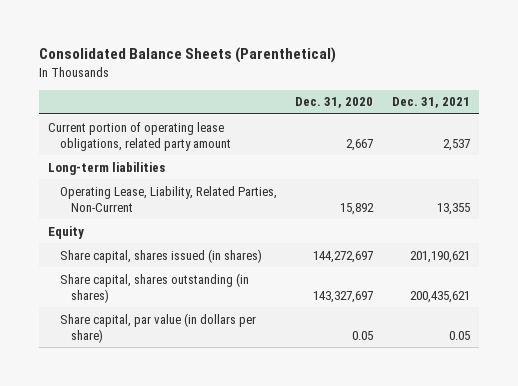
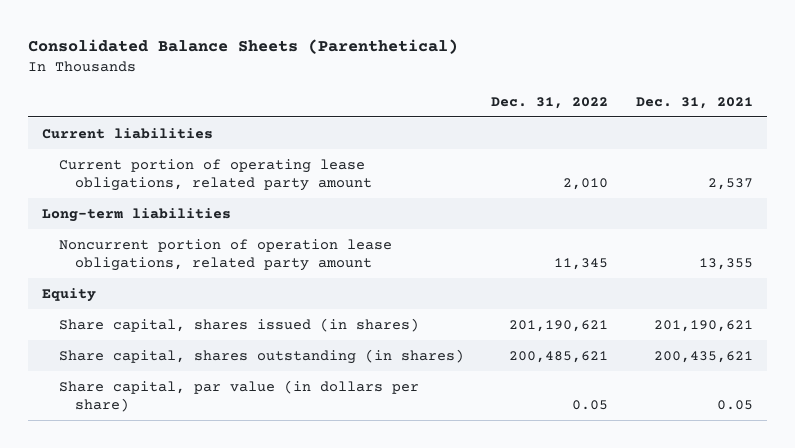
[295,97,374,109] Dec. 31, 2020 -> none
none -> [491,96,609,109] Dec. 31, 2022
none -> [41,127,213,139] Current liabilities
[59,185,277,212] Operating Lease, Liability, Related Parties, Non-Current -> [58,238,392,272] Noncurrent portion of operation lease obligations, related party amount

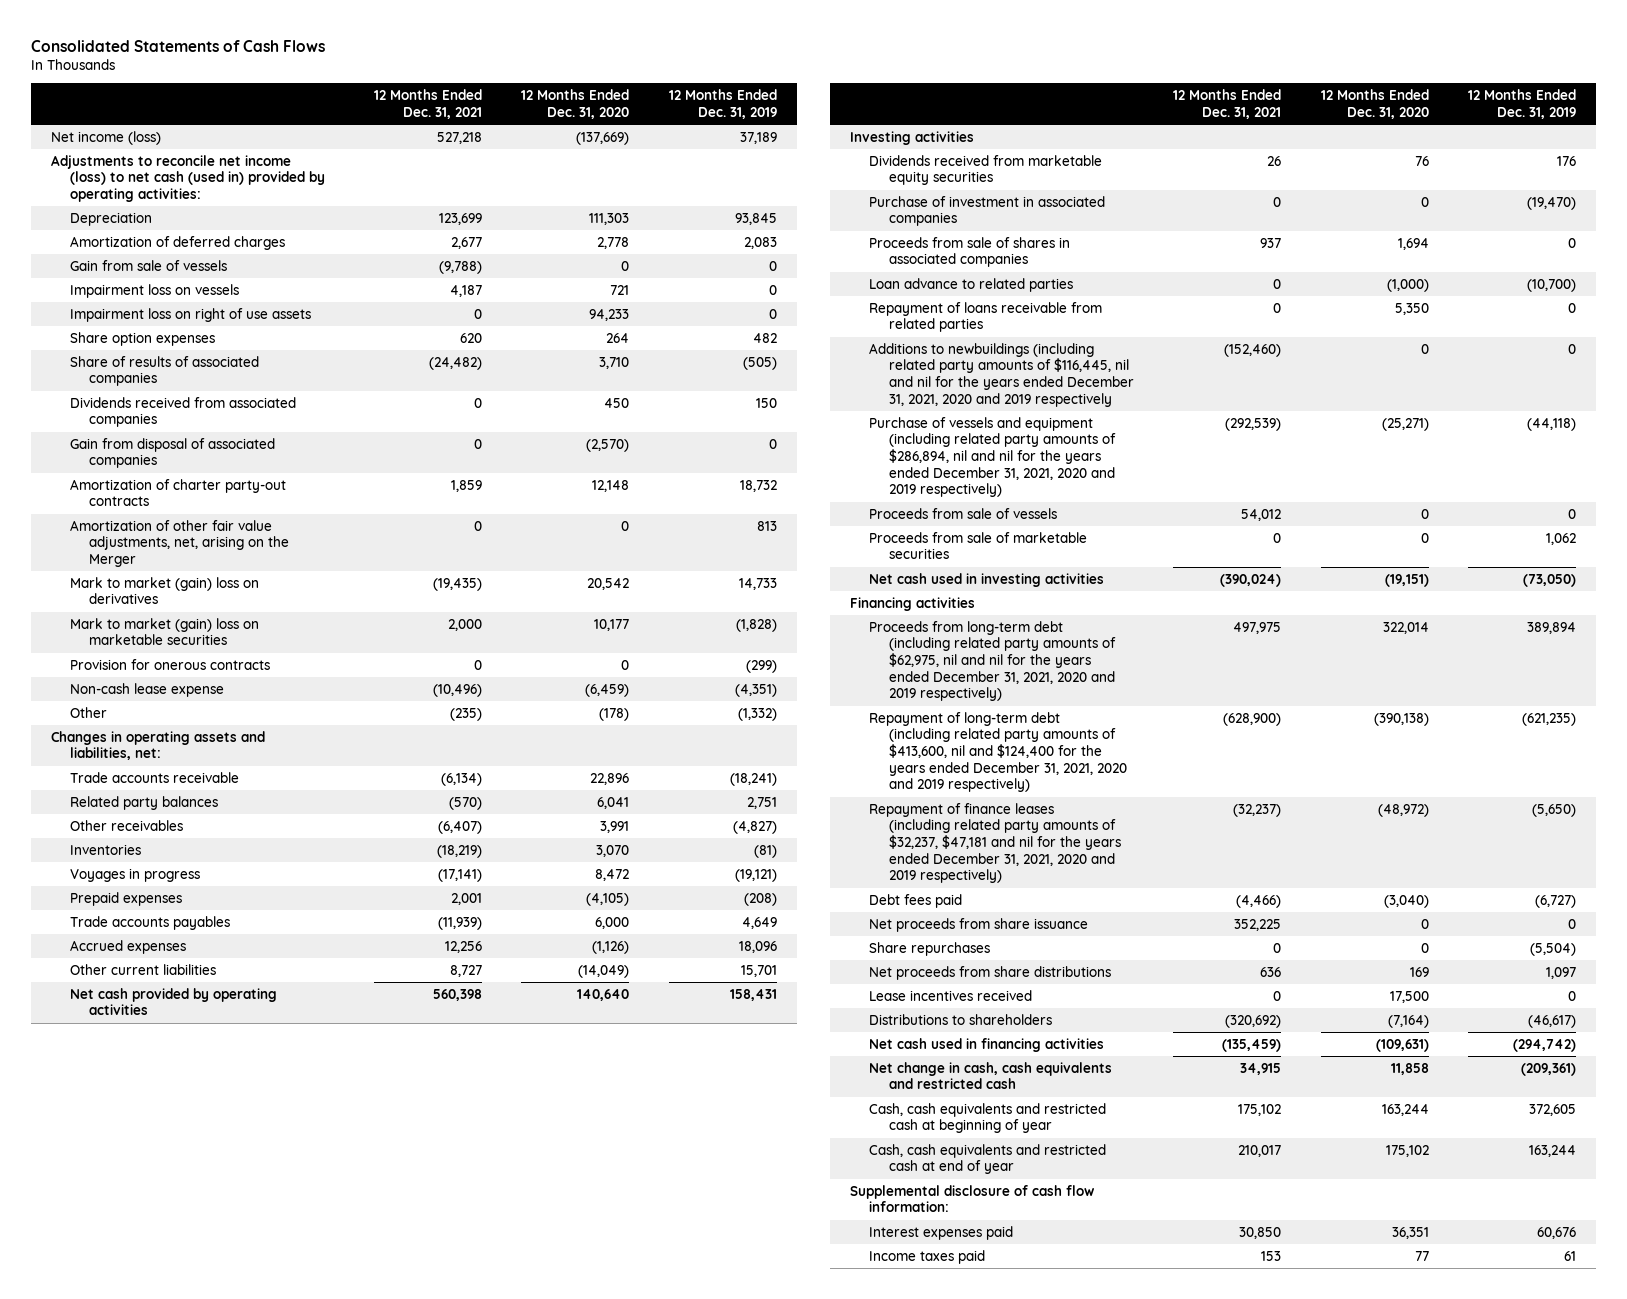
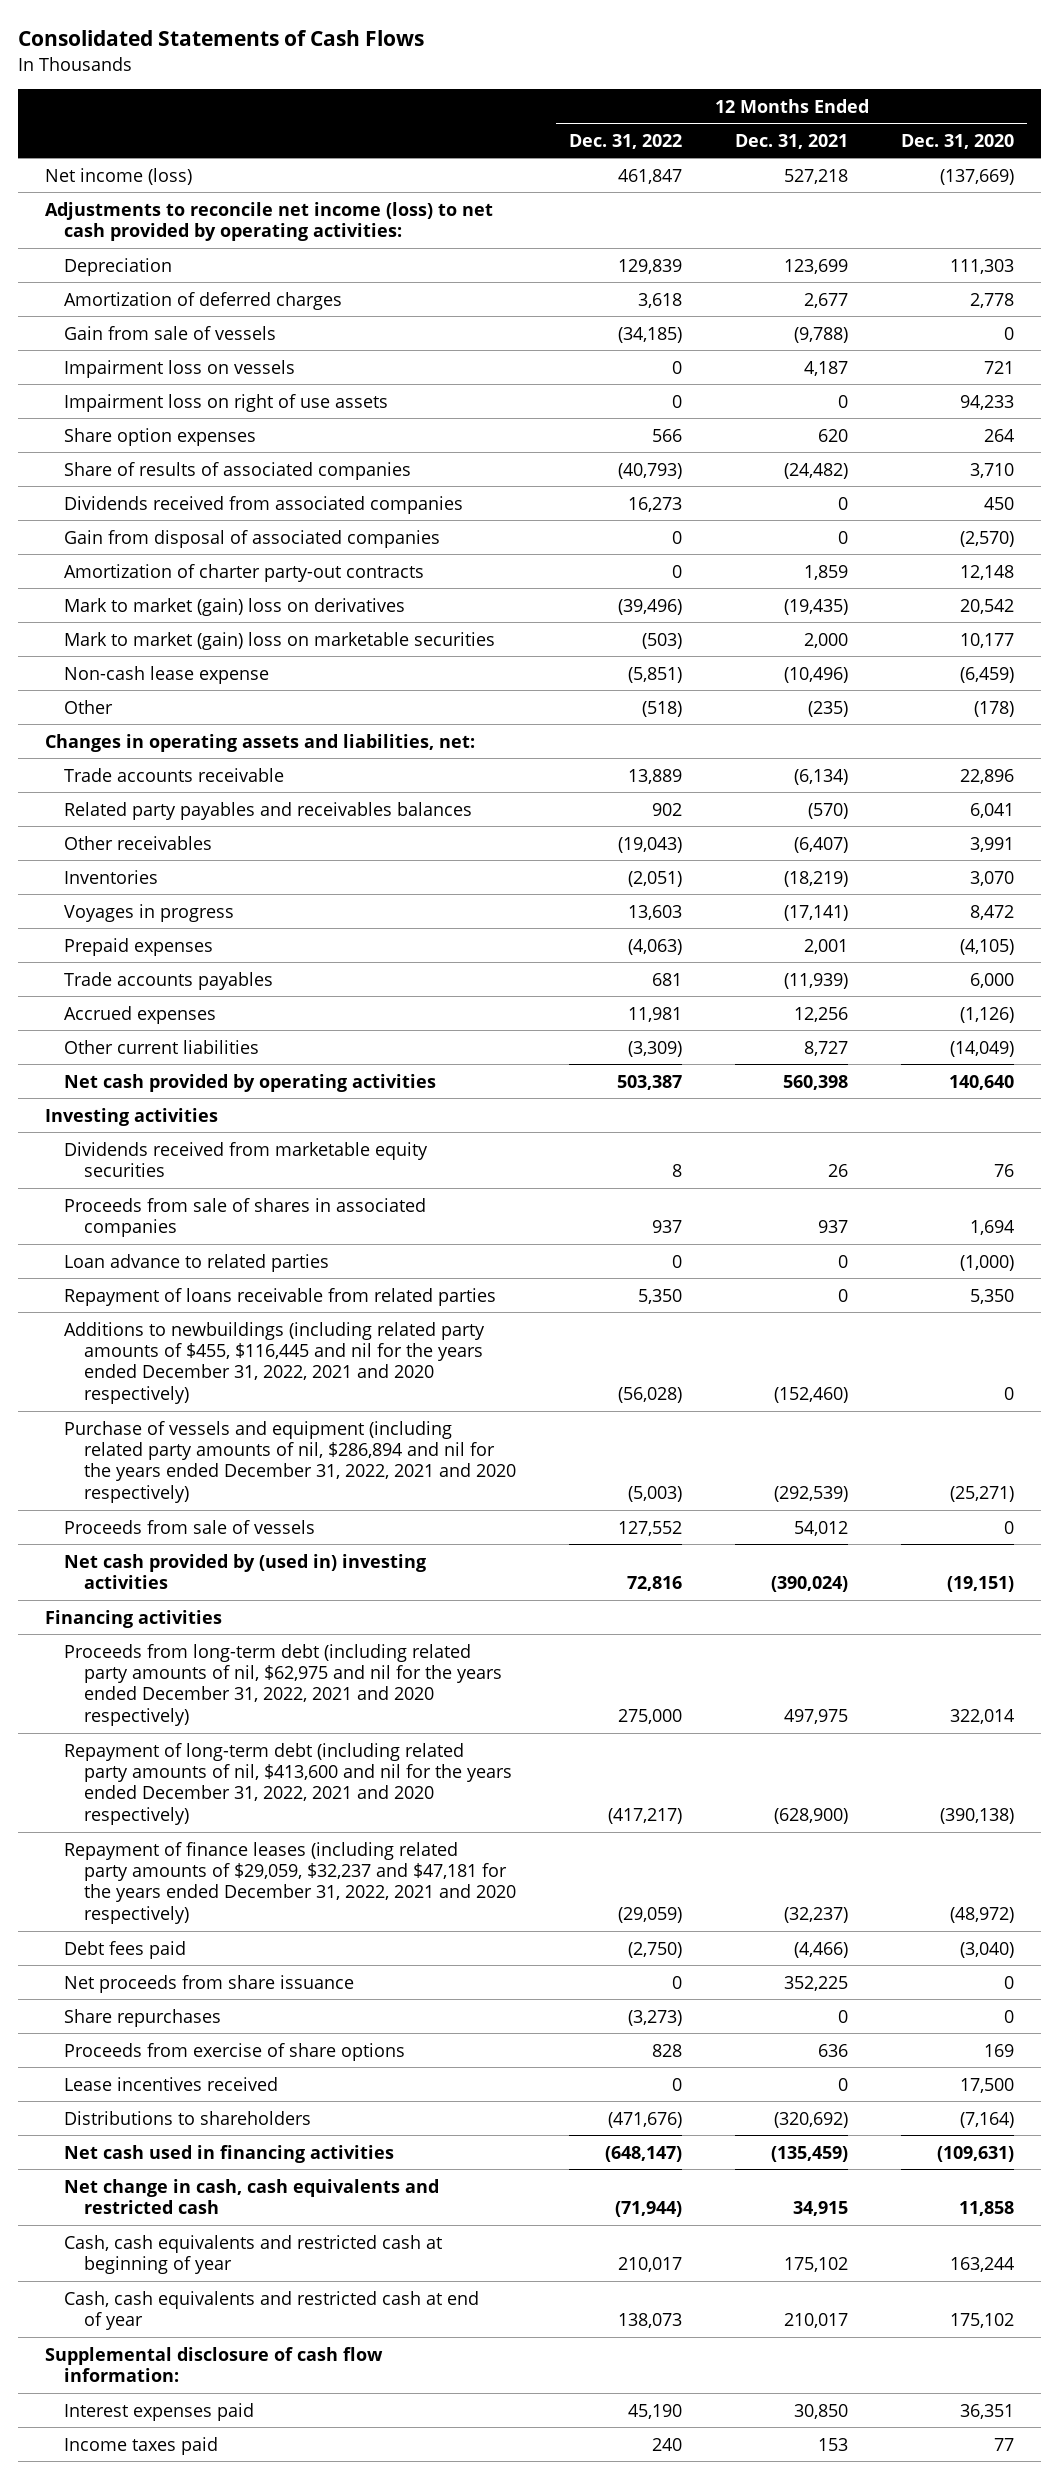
[669,89,778,119] 12 Months Ended Dec. 31, 2019 -> none
none -> [569,133,683,149] Dec. 31, 2022
[50,154,326,203] Adjustments to reconcile net income (loss) to net cash (used in) provided by operating activities: -> [44,201,493,242] Adjustments to reconcile net income (loss) to net cash provided by operating activities:
[70,519,290,568] Amortization of other fair value adjustments, net, arising on the Merger -> none
[70,658,271,670] Provision for onerous contracts -> none
[70,795,219,810] Related party balances -> [64,801,473,820] Related party payables and receivables balances
[869,195,1106,227] Purchase of investment in associated companies -> none
[869,342,1134,407] Additions to newbuildings (including related party amounts of $116,445, nil and nil for the years ended December 31, 2021, 2020 and 2019 respectively -> [64,1321,486,1404] Additions to newbuildings (including related party amounts of $455, $116,445 and nil for the years ended December 31, 2022, 2021 and 2020 respectively)
[869,416,1116,498] Purchase of vessels and equipment (including related party amounts of $286,894, nil and nil for the years ended December 31, 2021, 2020 and 2019 respectively) -> [64,1420,517,1503] Purchase of vessels and equipment (including related party amounts of nil, $286,894 and nil for the years ended December 31, 2022, 2021 and 2020 respectively)
[869,531,1088,560] Proceeds from sale of marketable securities -> none
[869,572,1105,587] Net cash used in investing activities -> [64,1553,427,1590] Net cash provided by (used in) investing activities
[869,620,1116,702] Proceeds from long-term debt (including related party amounts of $62,975, nil and nil for the years ended December 31, 2021, 2020 and 2019 respectively) -> [64,1643,503,1726] Proceeds from long-term debt (including related party amounts of nil, $62,975 and nil for the years ended December 31, 2022, 2021 and 2020 respectively)
[869,711,1127,793] Repayment of long-term debt (including related party amounts of $413,600, nil and $124,400 for the years ended December 31, 2021, 2020 and 2019 respectively) -> [64,1742,513,1825] Repayment of long-term debt (including related party amounts of nil, $413,600 and nil for the years ended December 31, 2022, 2021 and 2020 respectively)
[869,802,1121,884] Repayment of finance leases (including related party amounts of $32,237, $47,181 and nil for the years ended December 31, 2021, 2020 and 2019 respectively) -> [64,1841,517,1924] Repayment of finance leases (including related party amounts of $29,059, $32,237 and $47,181 for the years ended December 31, 2022, 2021 and 2020 respectively)
[869,965,1112,980] Net proceeds from share distributions -> [64,2042,406,2061] Proceeds from exercise of share options

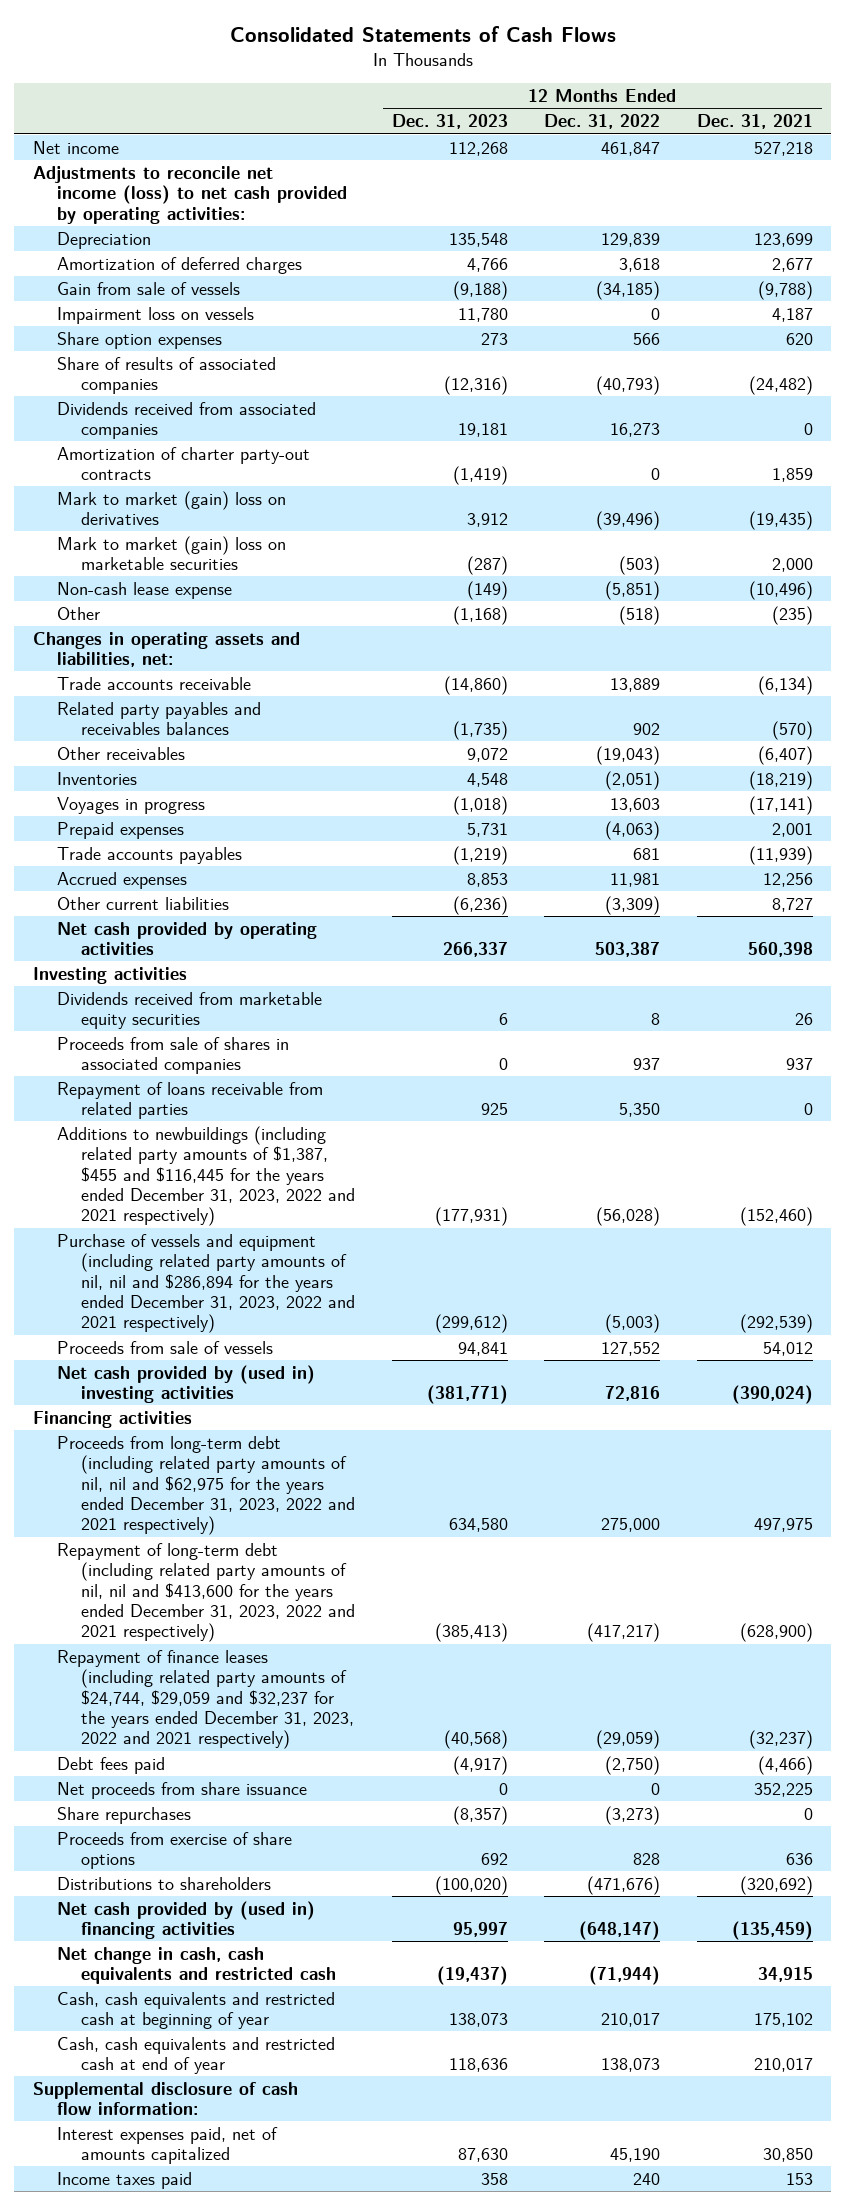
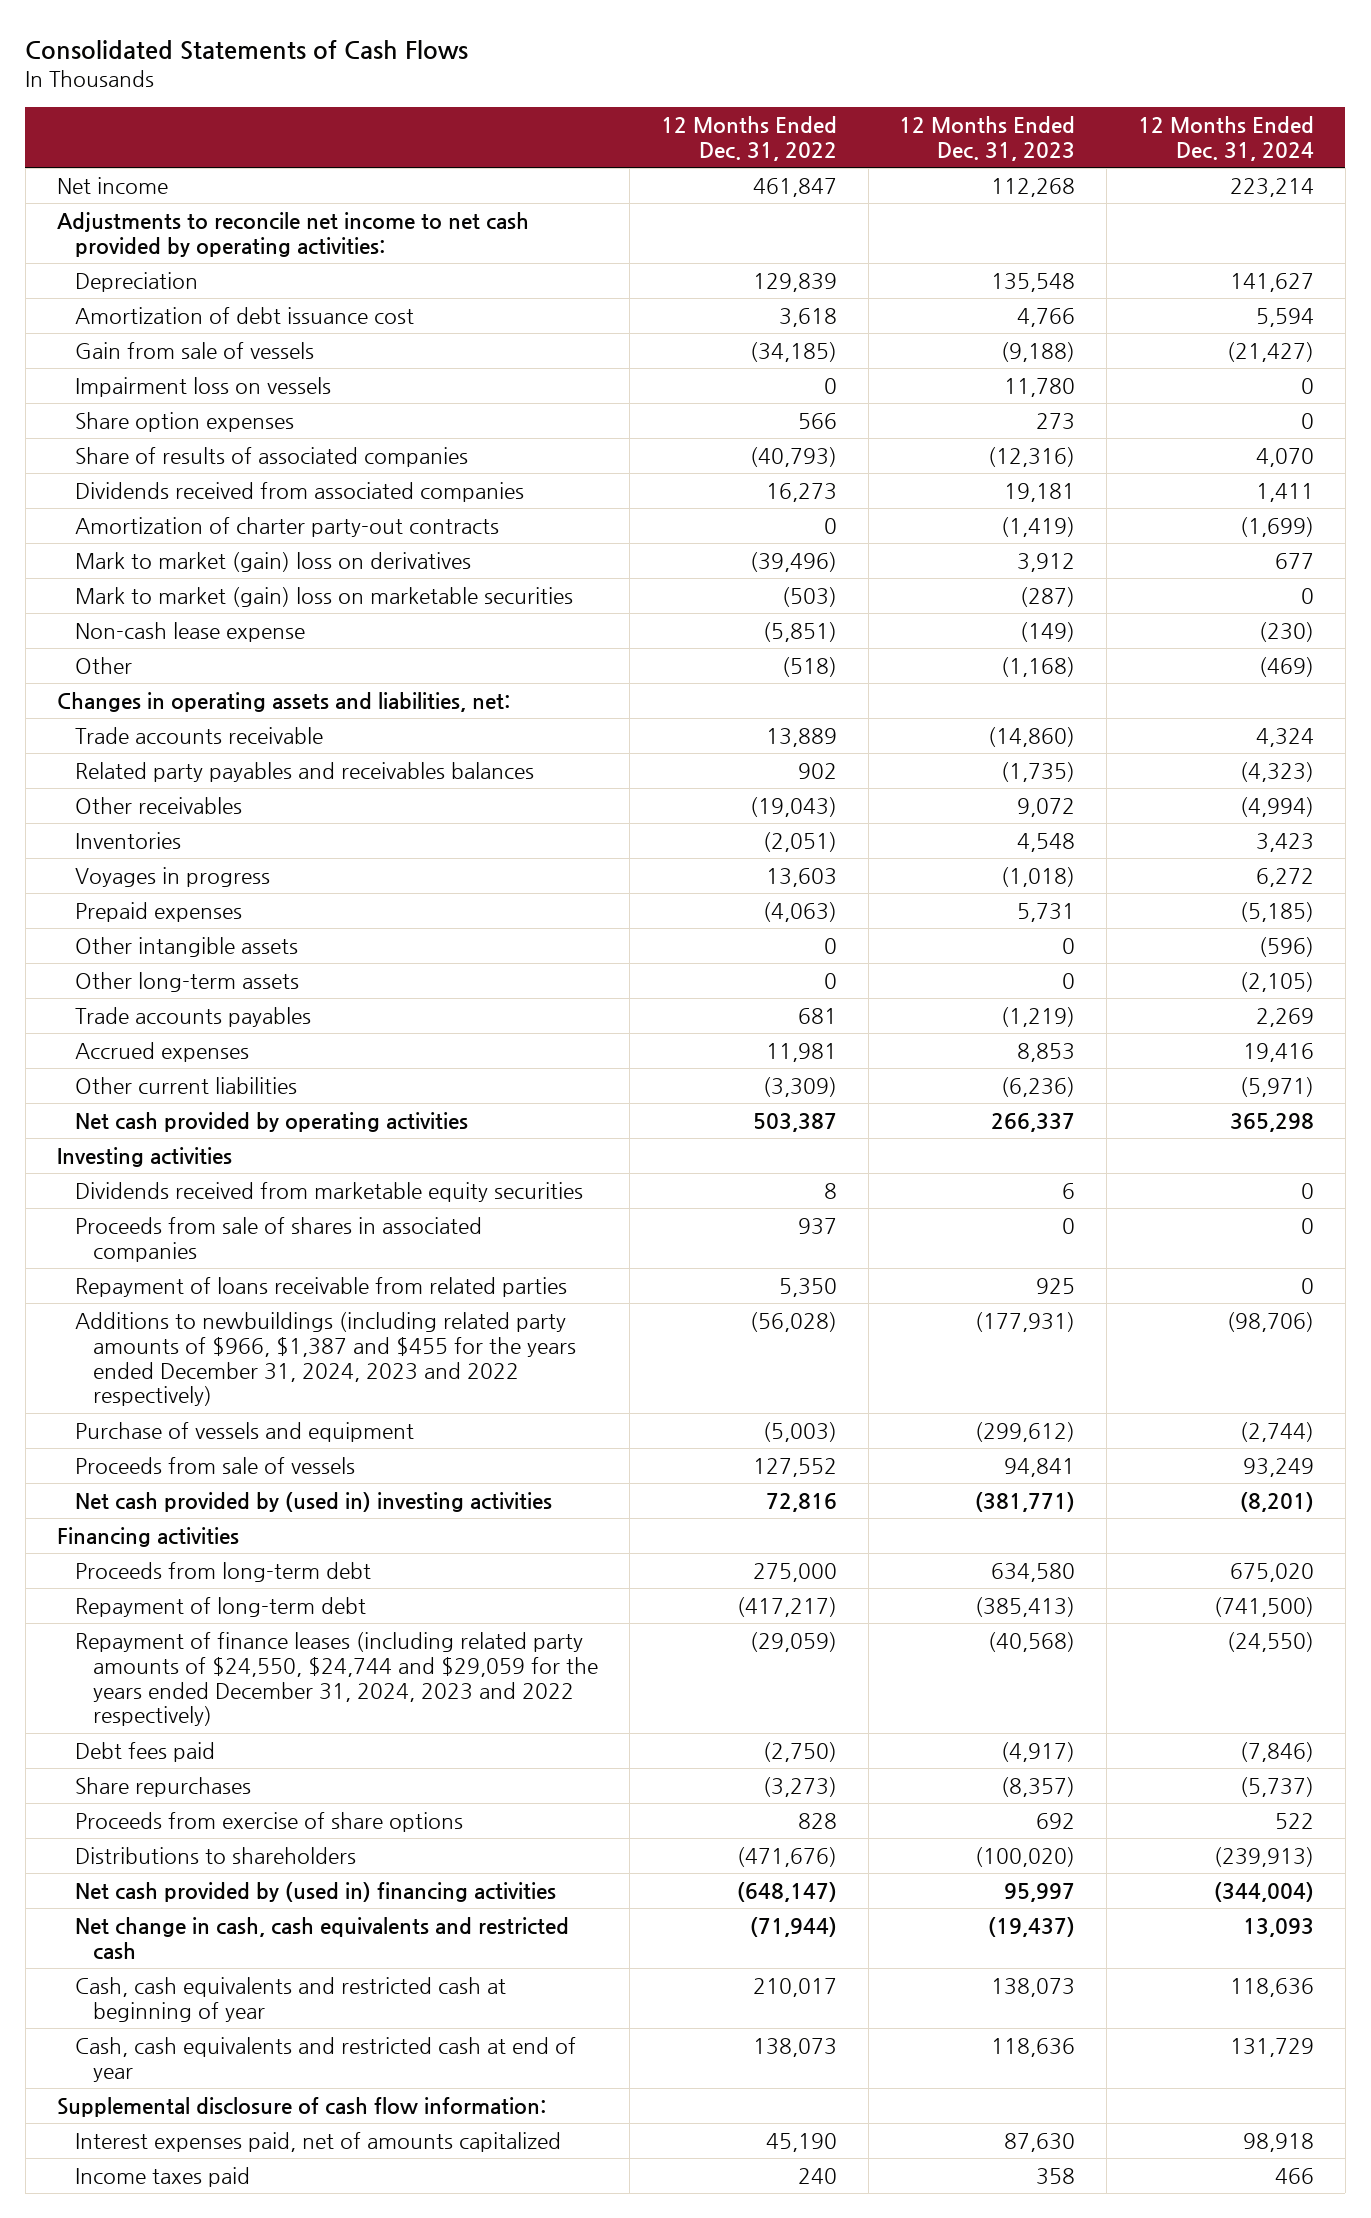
[696,114,813,130] Dec. 31, 2021 -> none
none -> [1137,116,1314,161] 12 Months Ended Dec. 31, 2024
[32,165,347,224] Adjustments to reconcile net income (loss) to net cash provided by operating activities: -> [56,212,529,257] Adjustments to reconcile net income to net cash provided by operating activities:
[56,256,302,274] Amortization of deferred charges -> [75,307,415,325] Amortization of debt issuance cost
none -> [75,937,299,958] Other intangible assets
none -> [75,972,300,993] Other long-term assets
[56,1125,356,1227] Additions to newbuildings (including related party amounts of $1,387, $455 and $116,445 for the years ended December 31, 2023, 2022 and 2021 respectively) -> [75,1312,577,1407] Additions to newbuildings (including related party amounts of $966, $1,387 and $455 for the years ended December 31, 2024, 2023 and 2022 respectively)
[56,1233,356,1334] Purchase of vessels and equipment (including related party amounts of nil, nil and $286,894 for the years ended December 31, 2023, 2022 and 2021 respectively) -> [75,1422,415,1443] Purchase of vessels and equipment
[56,1435,356,1536] Proceeds from long-term debt (including related party amounts of nil, nil and $62,975 for the years ended December 31, 2023, 2022 and 2021 respectively) -> [75,1562,372,1583] Proceeds from long-term debt
[56,1542,356,1643] Repayment of long-term debt (including related party amounts of nil, nil and $413,600 for the years ended December 31, 2023, 2022 and 2021 respectively) -> [75,1597,367,1618] Repayment of long-term debt
[56,1649,355,1750] Repayment of finance leases (including related party amounts of $24,744, $29,059 and $32,237 for the years ended December 31, 2023, 2022 and 2021 respectively) -> [75,1632,599,1727] Repayment of finance leases (including related party amounts of $24,550, $24,744 and $29,059 for the years ended December 31, 2024, 2023 and 2022 respectively)
[56,1781,307,1799] Net proceeds from share issuance -> none

